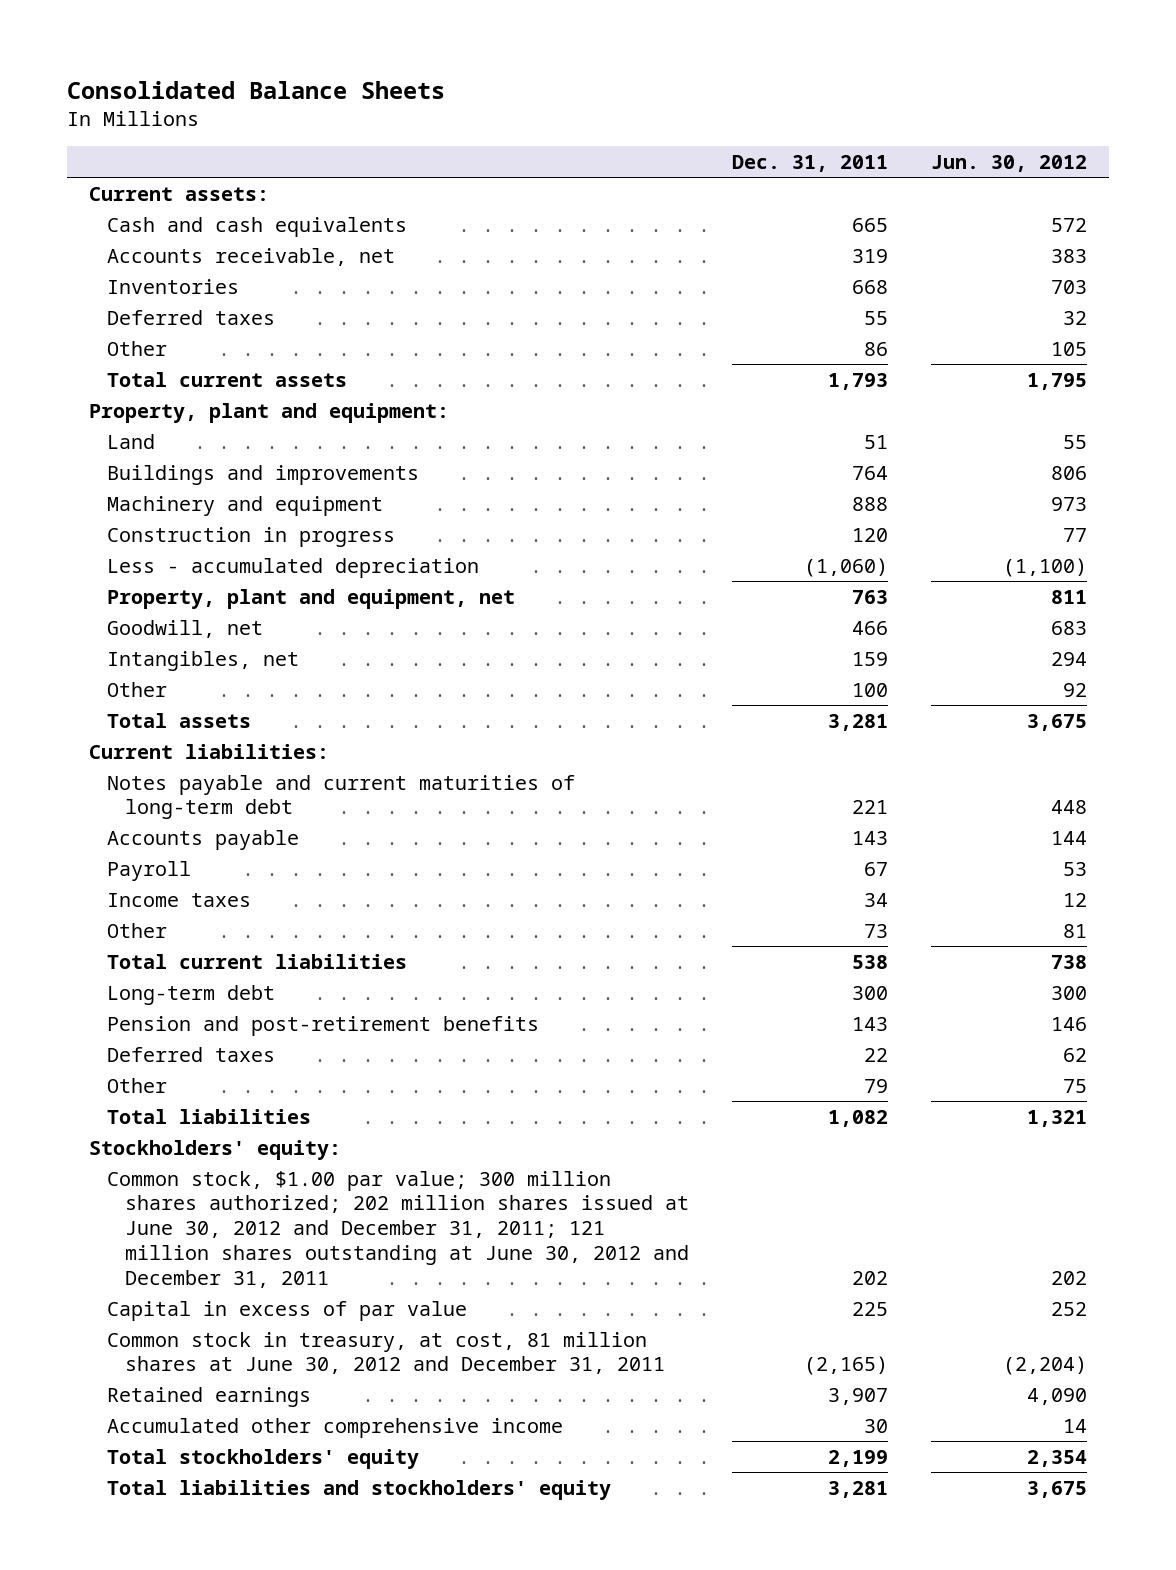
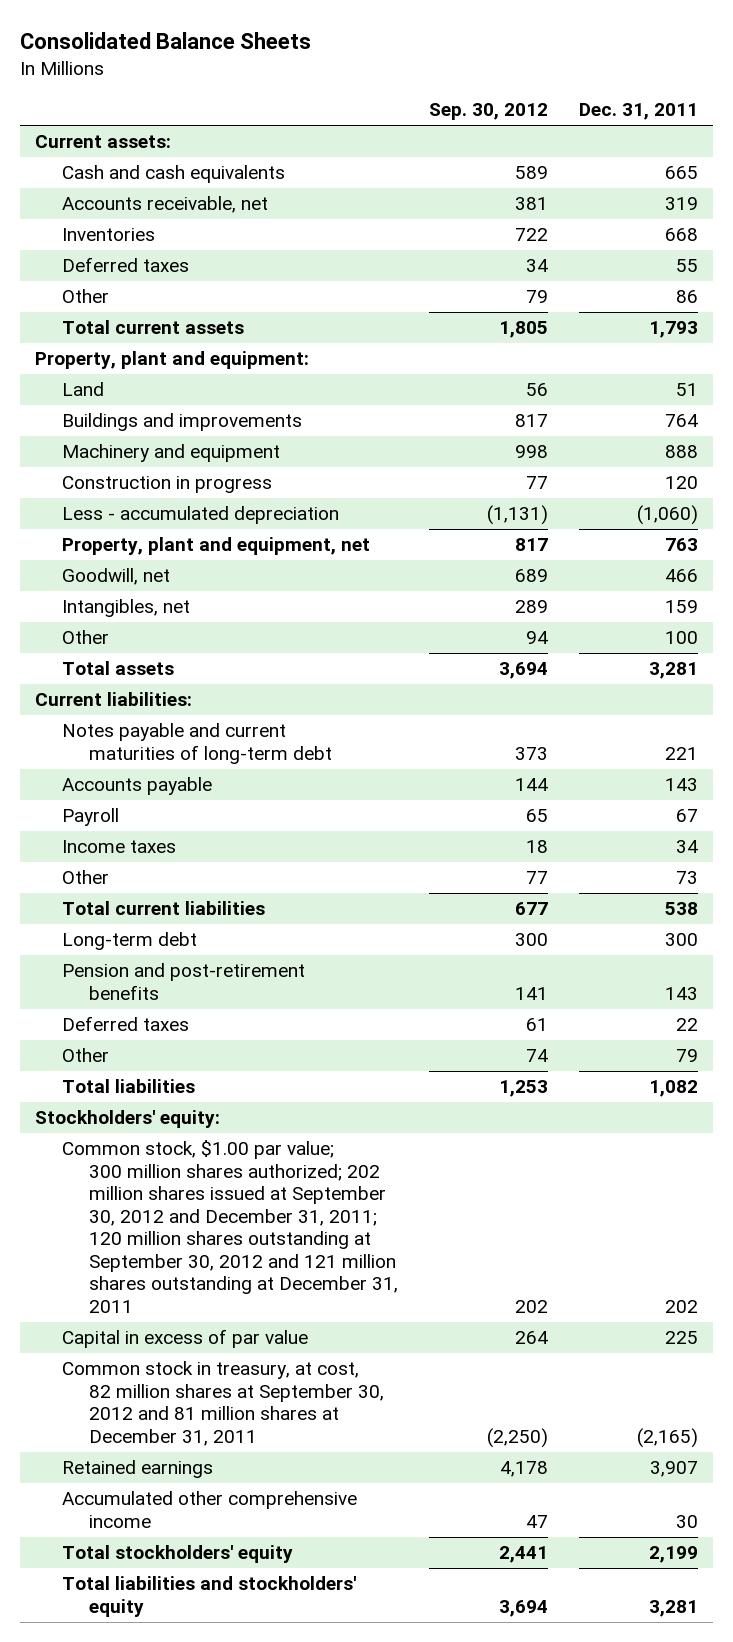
[931,155,1088,173] Jun. 30, 2012 -> none
none -> [428,103,548,121] Sep. 30, 2012
[106,1170,689,1288] Common stock, $1.00 par value; 300 million shares authorized; 202 million shares issued at June 30, 2012 and December 31, 2011; 121 million shares outstanding at June 30, 2012 and December 31, 2011 -> [62,1140,398,1313] Common stock, $1.00 par value; 300 million shares authorized; 202 million shares issued at September 30, 2012 and December 31, 2011; 120 million shares outstanding at September 30, 2012 and 121 million shares outstanding at December 31, 2011
[106,1331,665,1375] Common stock in treasury, at cost, 81 million shares at June 30, 2012 and December 31, 2011 -> [62,1361,384,1446] Common stock in treasury, at cost, 82 million shares at September 30, 2012 and 81 million shares at December 31, 2011

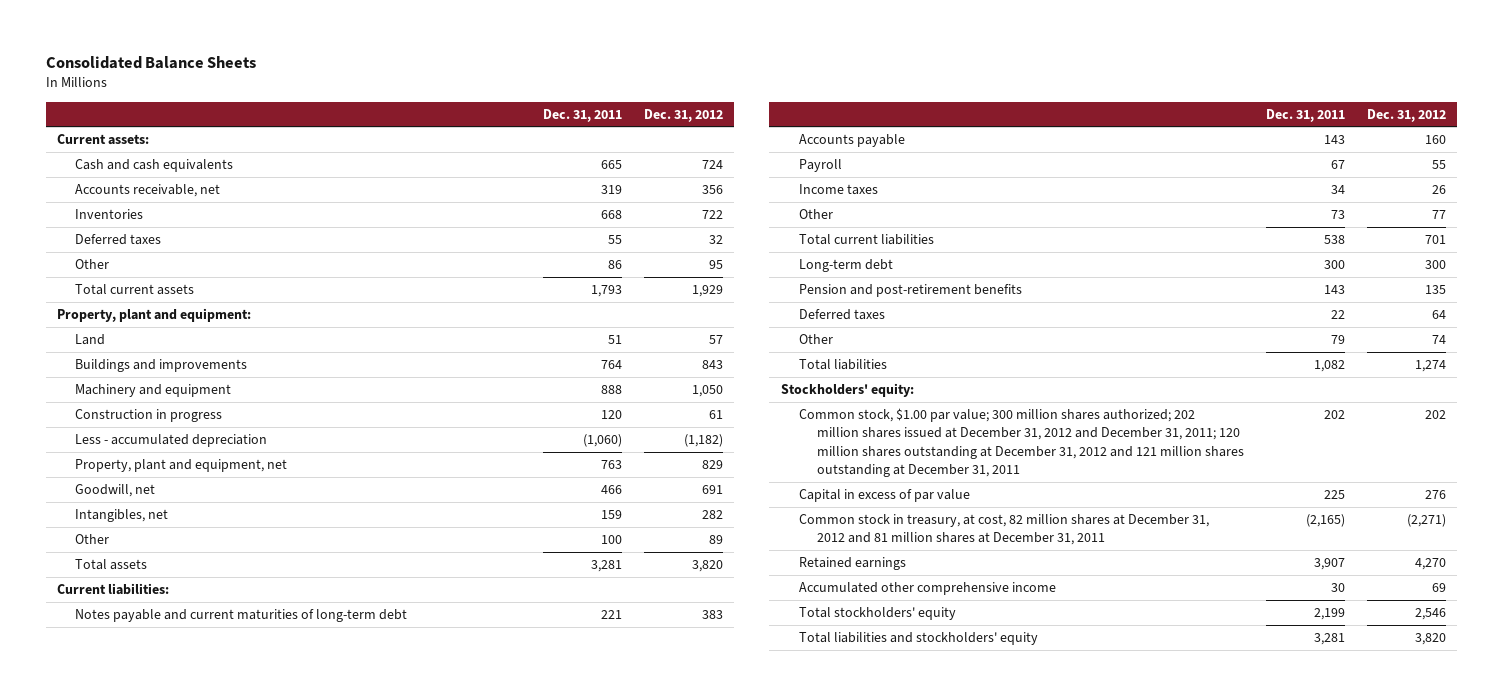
[428,103,548,121] Sep. 30, 2012 -> none
none -> [643,108,723,122] Dec. 31, 2012
[62,1140,398,1313] Common stock, $1.00 par value; 300 million shares authorized; 202 million shares issued at September 30, 2012 and December 31, 2011; 120 million shares outstanding at September 30, 2012 and 121 million shares outstanding at December 31, 2011 -> [798,408,1244,478] Common stock, $1.00 par value; 300 million shares authorized; 202 million shares issued at December 31, 2012 and December 31, 2011; 120 million shares outstanding at December 31, 2012 and 121 million shares outstanding at December 31, 2011
[62,1361,384,1446] Common stock in treasury, at cost, 82 million shares at September 30, 2012 and 81 million shares at December 31, 2011 -> [798,514,1209,546] Common stock in treasury, at cost, 82 million shares at December 31, 2012 and 81 million shares at December 31, 2011

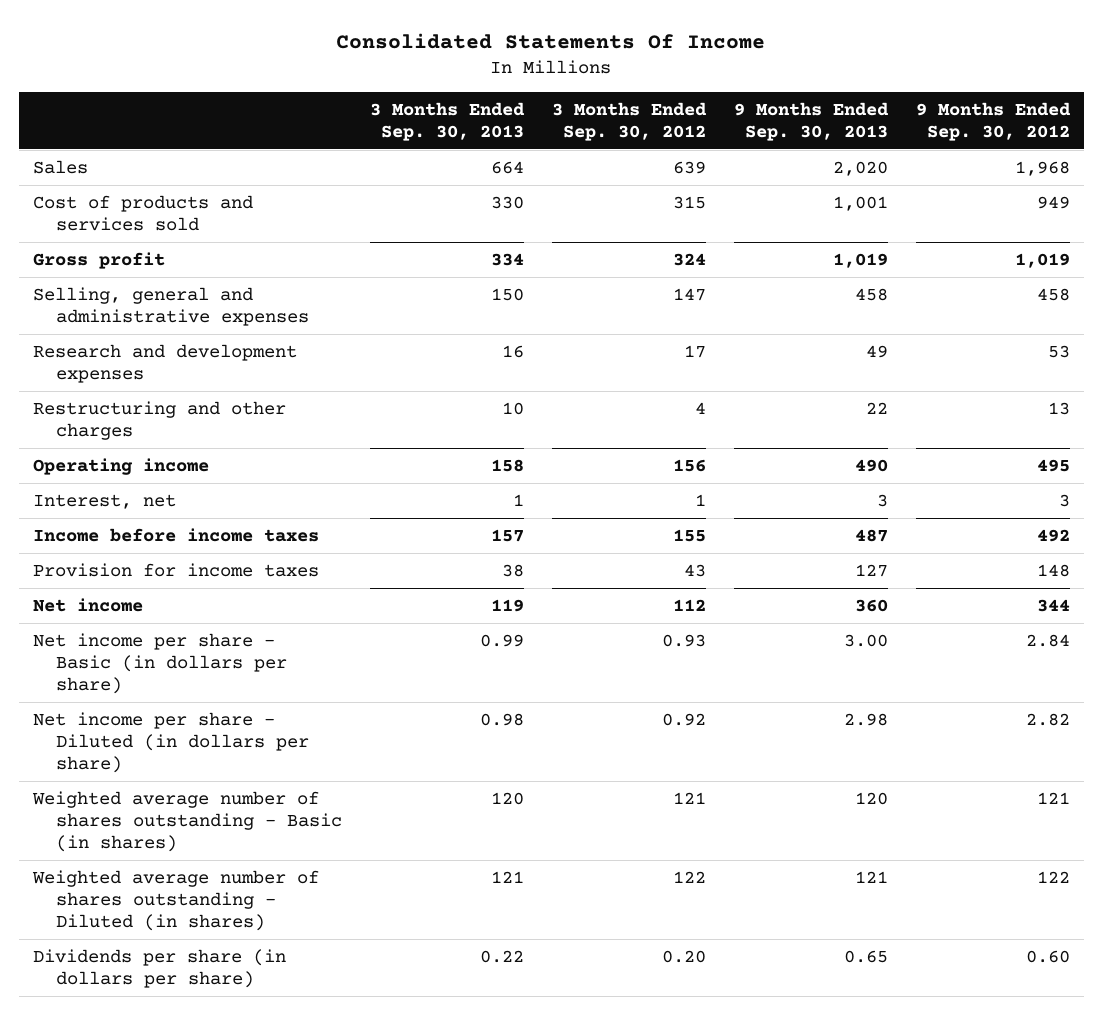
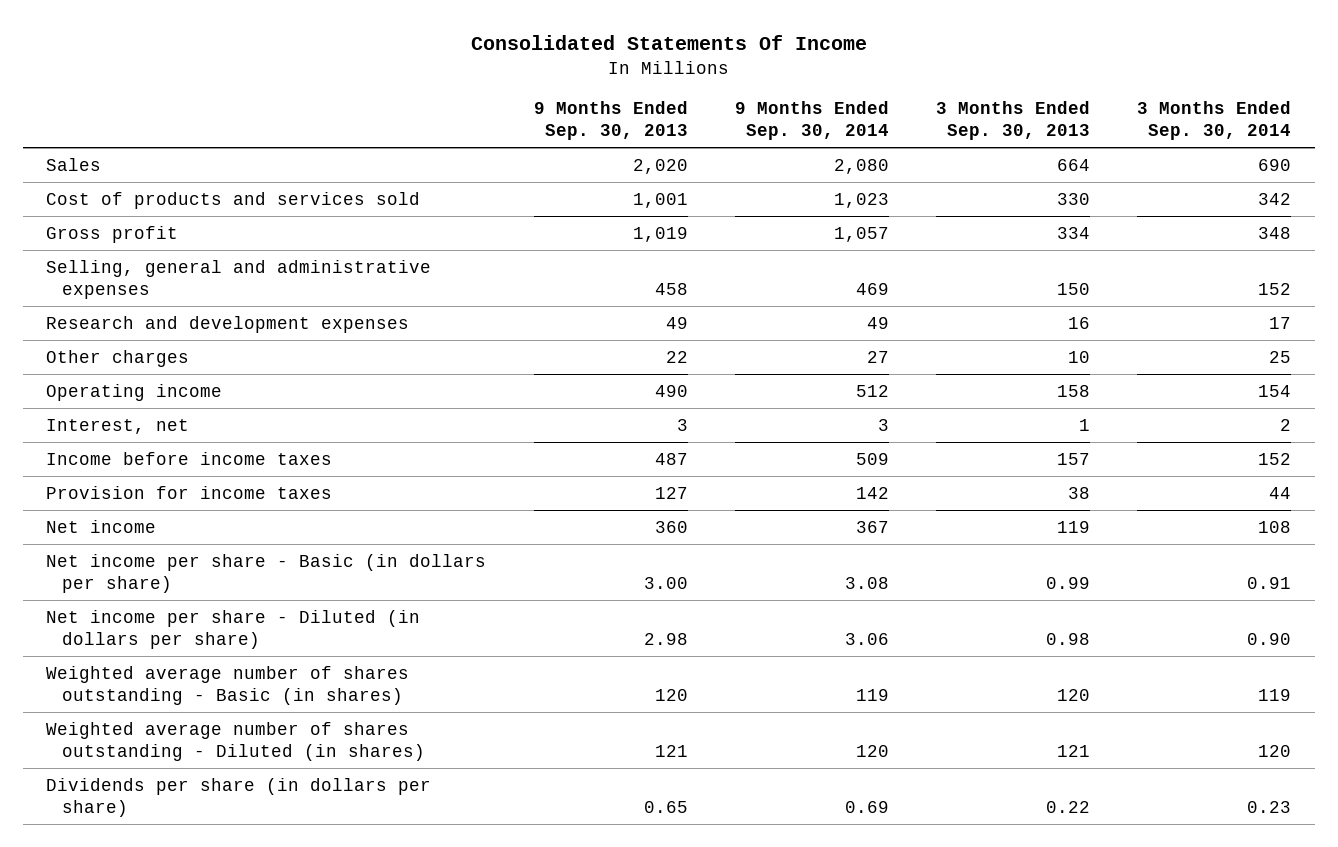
[552,101,708,141] 3 Months Ended Sep. 30, 2012 -> none
[916,101,1072,141] 9 Months Ended Sep. 30, 2012 -> none
none -> [734,100,889,141] 9 Months Ended Sep. 30, 2014
none -> [1137,100,1292,141] 3 Months Ended Sep. 30, 2014
[32,400,286,441] Restructuring and other charges -> [46,349,190,367] Other charges

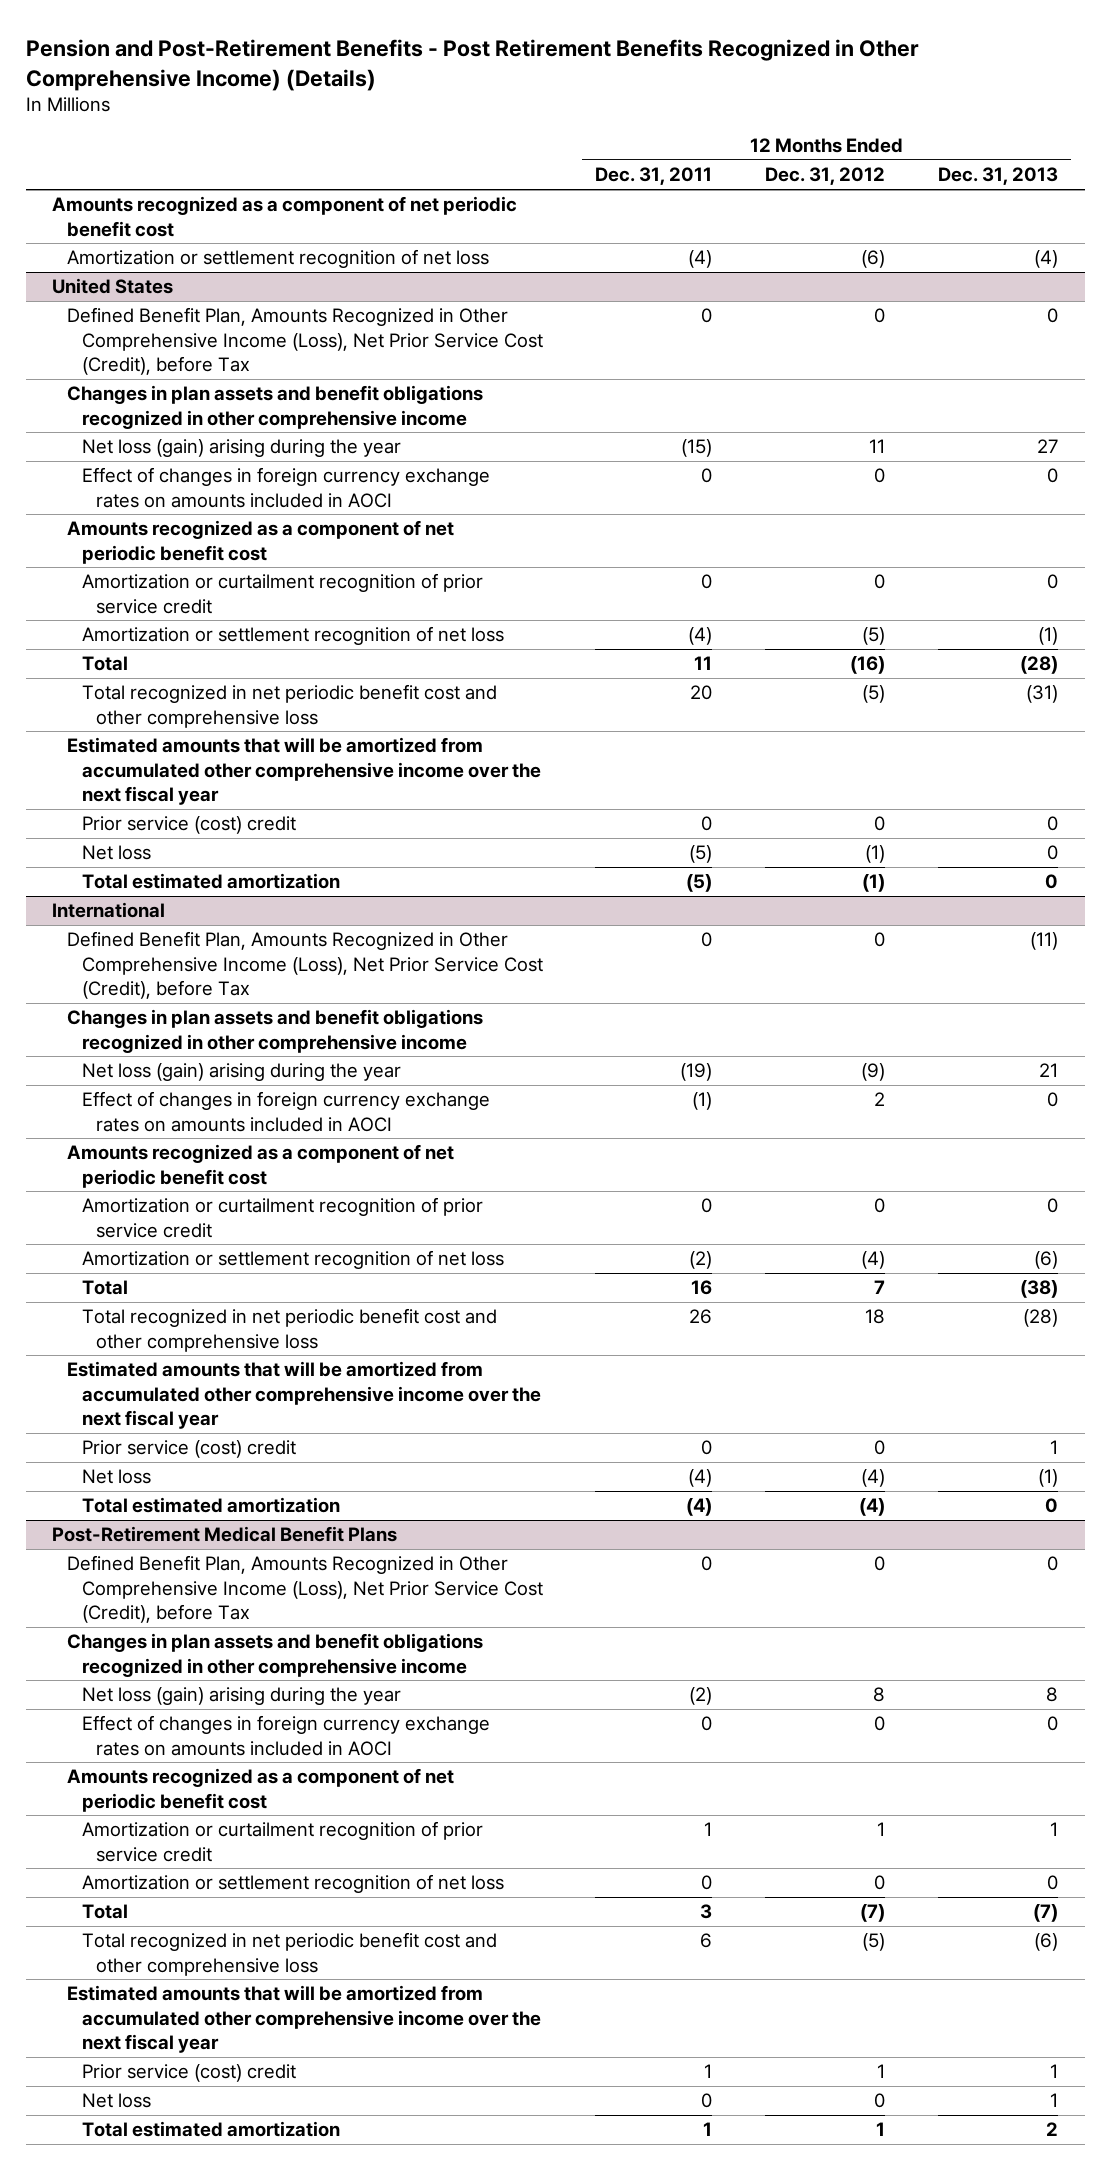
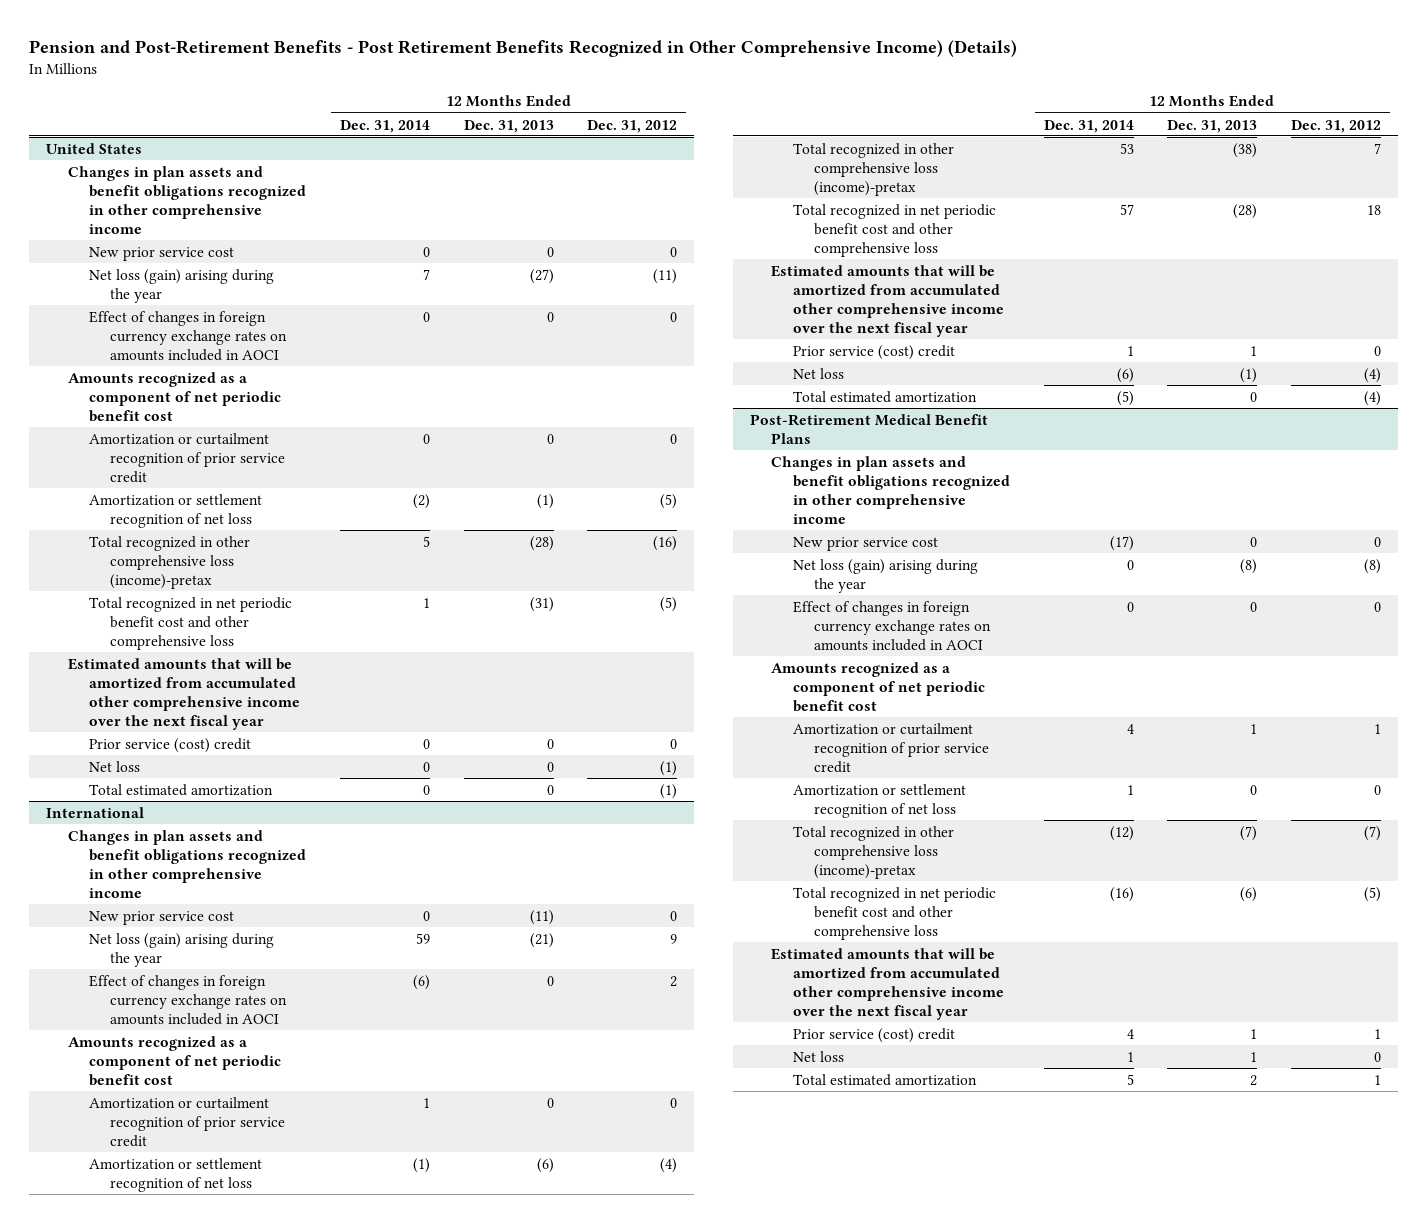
[595,167,713,186] Dec. 31, 2011 -> none
none -> [339,119,430,133] Dec. 31, 2014
[52,196,518,237] Amounts recognized as a component of net periodic benefit cost -> none
[66,249,489,269] Amortization or settlement recognition of net loss -> none
[66,307,543,376] Defined Benefit Plan, Amounts Recognized in Other Comprehensive Income (Loss), Net Prior Service Cost (Credit), before Tax -> none
none -> [89,246,235,261] New prior service cost
[869,439,886,454] 11 -> [653,268,678,284] (11)
[1037,439,1059,454] 27 -> [529,268,554,284] (27)
[81,656,128,672] Total -> [89,535,251,589] Total recognized in other comprehensive loss (income)-pretax
[66,931,543,1000] Defined Benefit Plan, Amounts Recognized in Other Comprehensive Income (Loss), Net Prior Service Cost (Credit), before Tax -> none
none -> [89,910,235,925] New prior service cost
[861,1063,886,1082] (9) -> [670,933,678,944] 9
[1039,1063,1059,1078] 21 -> [529,932,554,948] (21)
[81,1280,128,1296] Total -> [792,142,954,196] Total recognized in other comprehensive loss (income)-pretax
[66,1555,543,1624] Defined Benefit Plan, Amounts Recognized in Other Comprehensive Income (Loss), Net Prior Service Cost (Credit), before Tax -> none
none -> [792,536,938,551] New prior service cost
[873,1687,886,1703] 8 -> [1364,558,1382,574] (8)
[1046,1687,1059,1703] 8 -> [1240,558,1258,574] (8)
[81,1904,128,1920] Total -> [792,825,954,879] Total recognized in other comprehensive loss (income)-pretax

